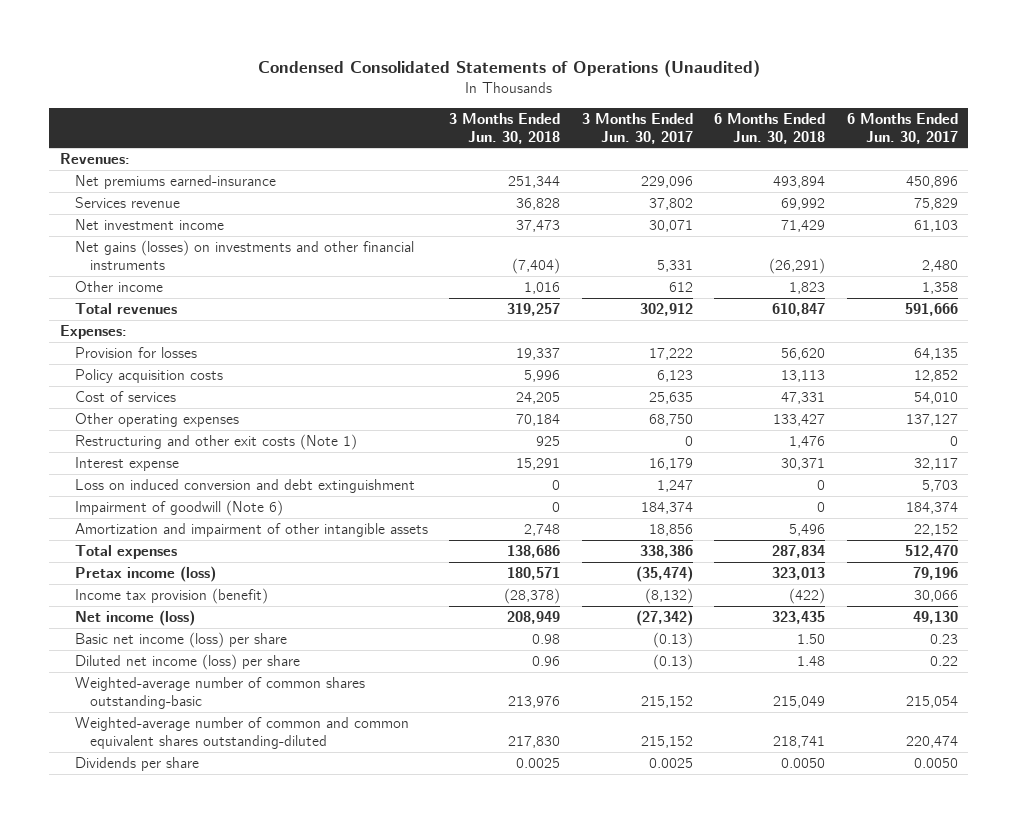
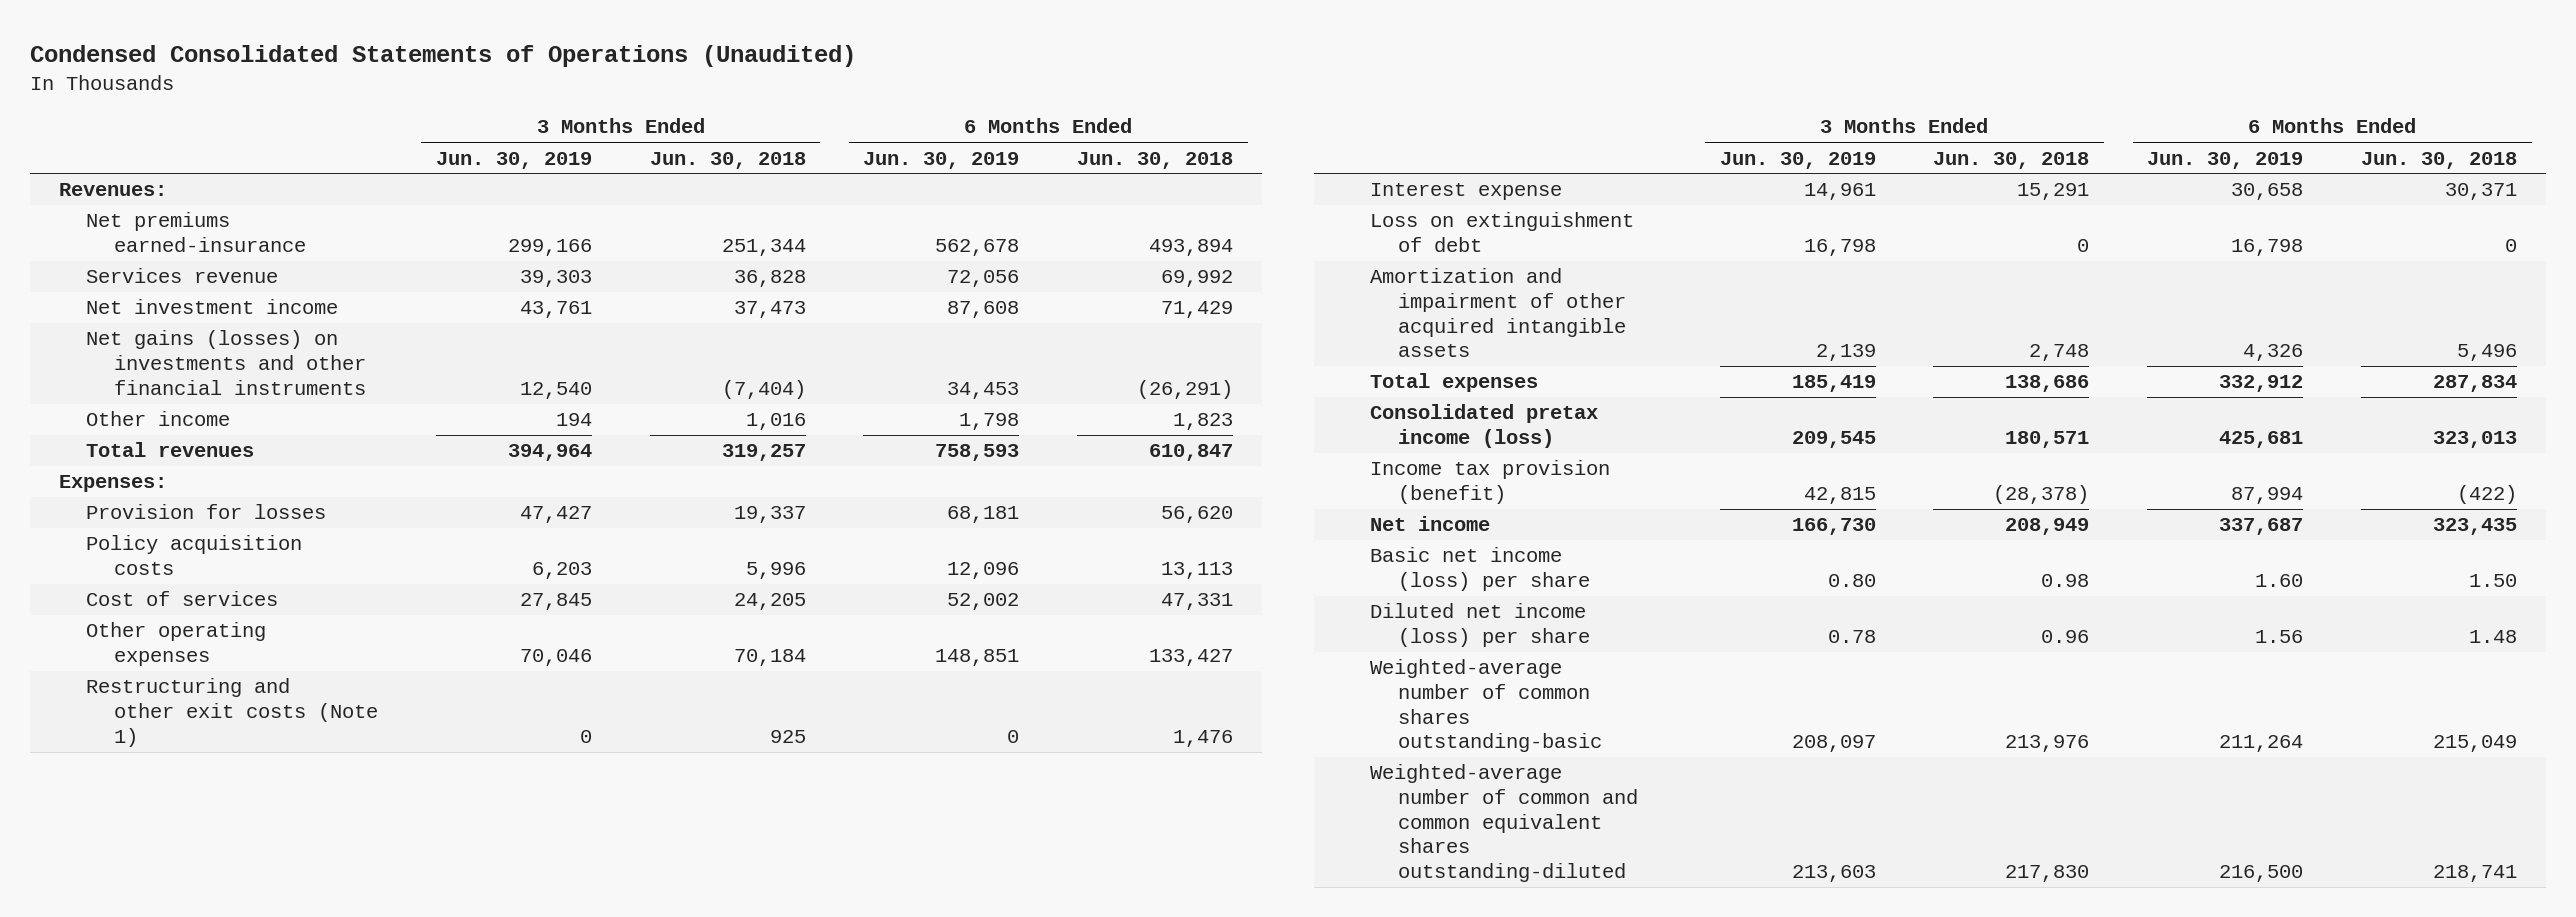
[581,112,693,144] 3 Months Ended Jun. 30, 2017 -> none
[846,112,958,144] 6 Months Ended Jun. 30, 2017 -> none
none -> [435,151,592,169] Jun. 30, 2019
none -> [863,151,1020,169] Jun. 30, 2019
[74,500,283,517] Impairment of goodwill (Note 6) -> none
[74,479,415,494] Loss on induced conversion and debt extinguishment -> [1370,212,1635,253] Loss on extinguishment of debt
[74,523,428,538] Amortization and impairment of other intangible assets -> [1370,268,1626,358] Amortization and impairment of other acquired intangible assets
[74,566,216,583] Pretax income (loss) -> [1370,404,1599,449] Consolidated pretax income (loss)
[74,610,195,627] Net income (loss) -> [1370,516,1491,532] Net income
[74,757,199,772] Dividends per share -> none

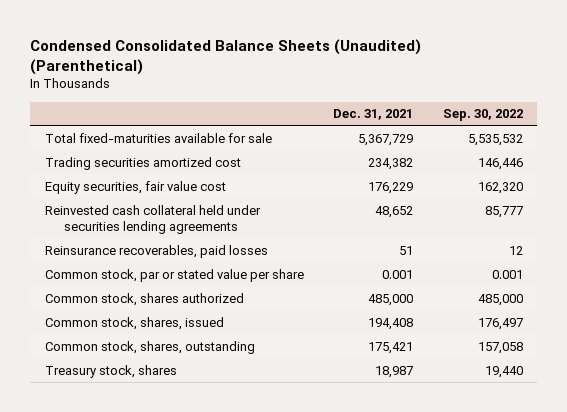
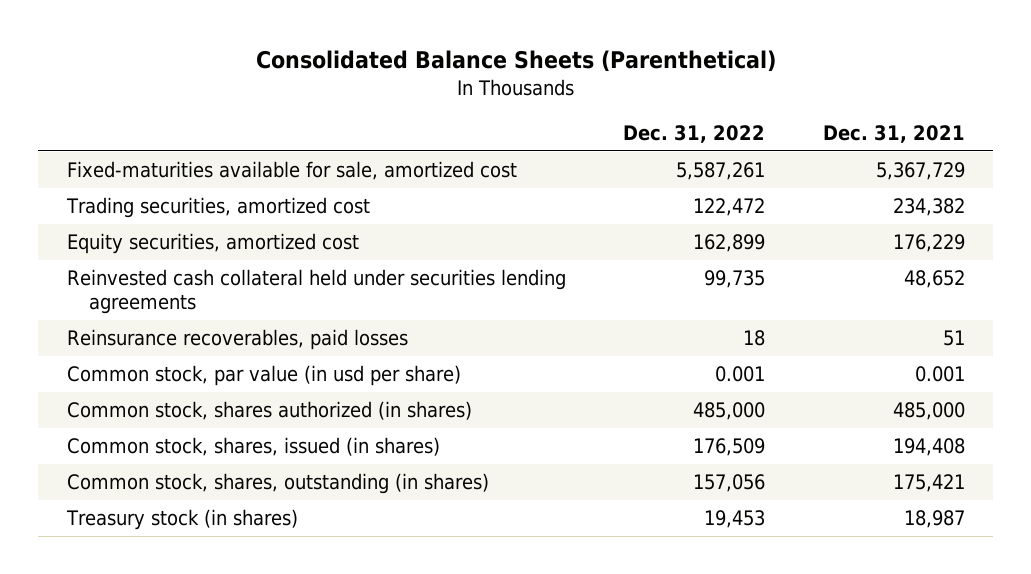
[30,38,422,75] Condensed Consolidated Balance Sheets (Unaudited) (Parenthetical) -> [255,50,776,73] Consolidated Balance Sheets (Parenthetical)
[442,109,523,122] Sep. 30, 2022 -> none
none -> [623,124,766,143] Dec. 31, 2022
[44,132,272,143] Total fixed-maturities available for sale -> [66,161,517,181] Fixed-maturities available for sale, amortized cost
[44,156,241,170] Trading securities amortized cost -> [65,197,370,219] Trading securities, amortized cost
[44,180,226,194] Equity securities, fair value cost -> [66,233,359,255] Equity securities, amortized cost
[44,268,304,282] Common stock, par or stated value per share -> [66,365,461,387] Common stock, par value (in usd per share)
[44,292,244,306] Common stock, shares authorized -> [66,401,472,421] Common stock, shares authorized (in shares)
[44,316,224,330] Common stock, shares, issued -> [66,437,440,457] Common stock, shares, issued (in shares)
[44,340,255,354] Common stock, shares, outstanding -> [66,473,489,495] Common stock, shares, outstanding (in shares)
[44,364,177,378] Treasury stock, shares -> [65,509,298,531] Treasury stock (in shares)

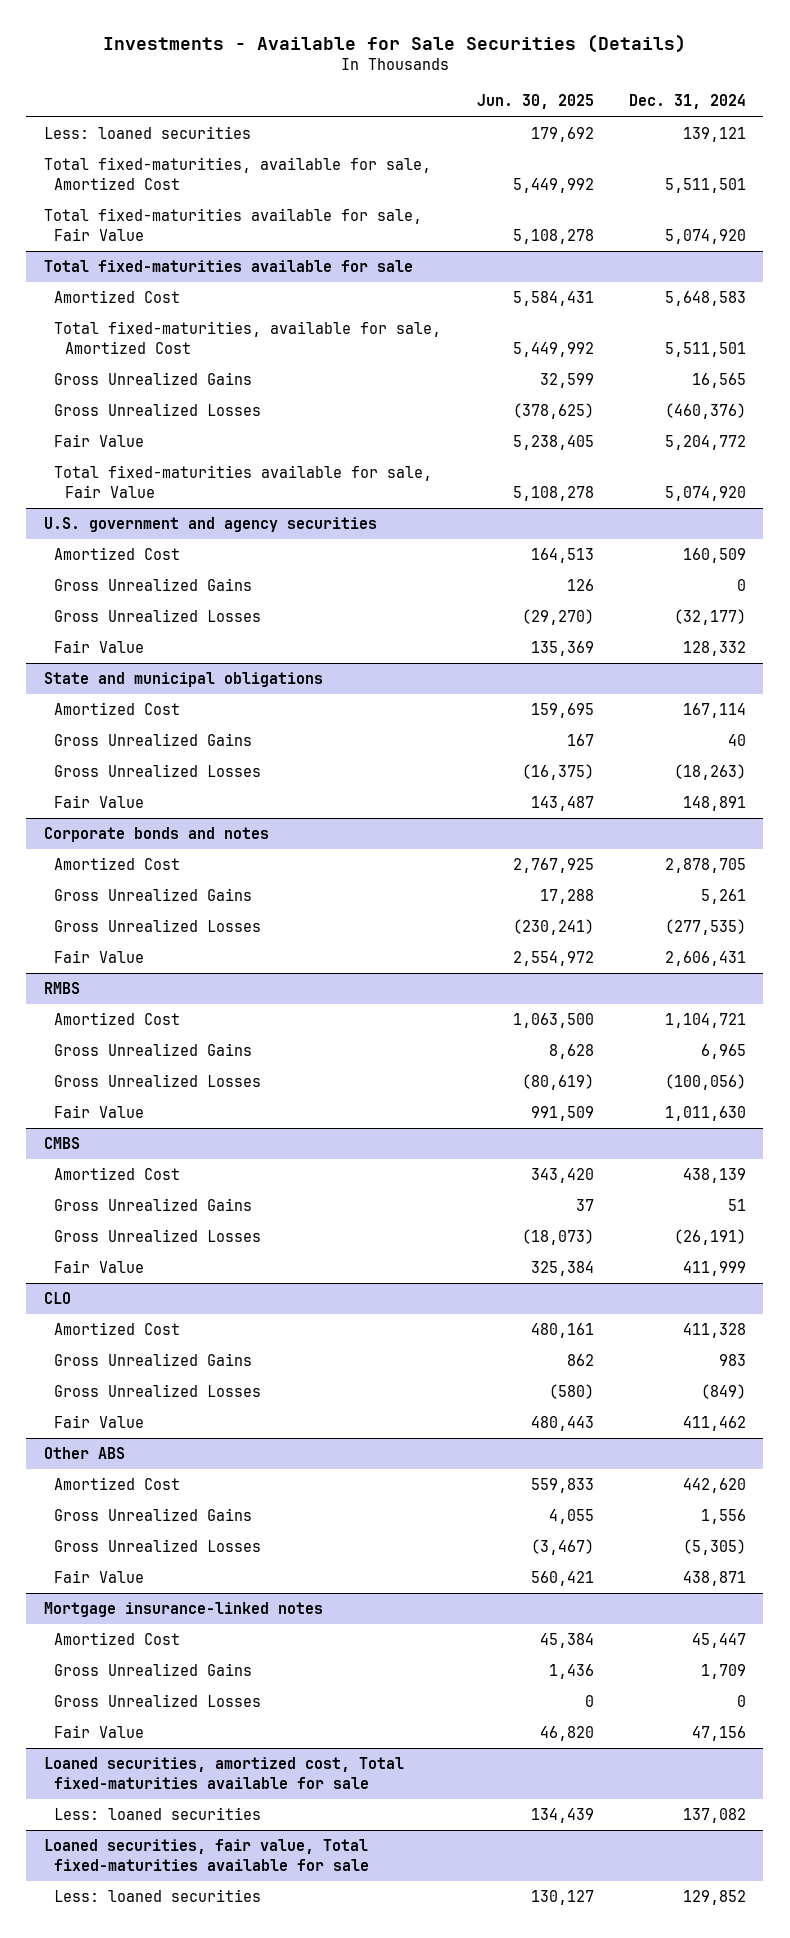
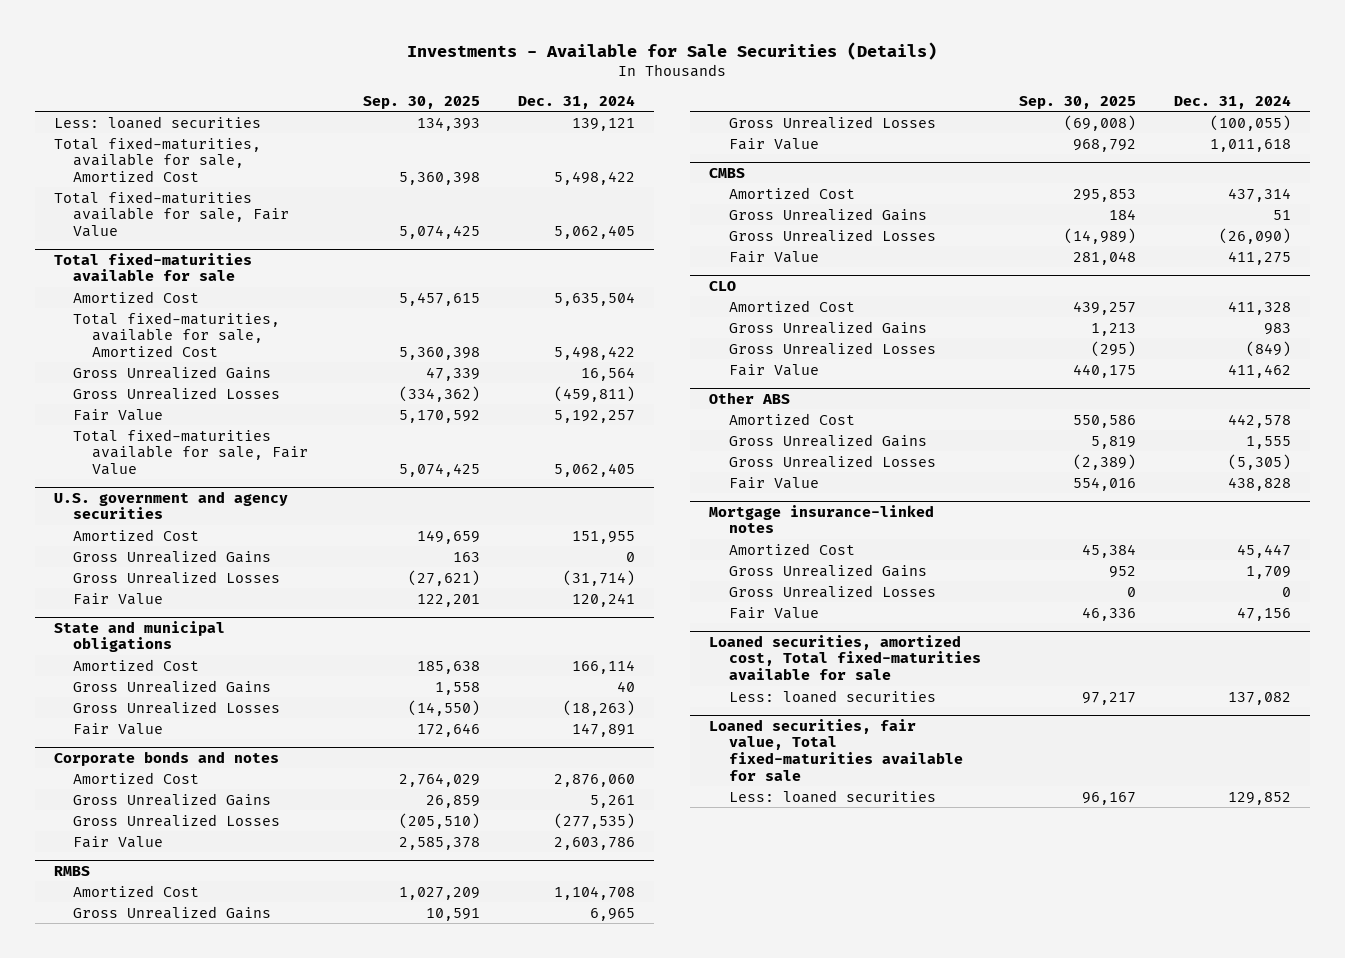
[476,94,594,110] Jun. 30, 2025 -> none
none -> [363,96,481,110] Sep. 30, 2025
[664,177,746,193] 5,511,501 -> [554,170,636,185] 5,498,422
[664,228,746,244] 5,074,920 -> [554,224,636,239] 5,062,405
[664,291,746,307] 5,648,583 -> [554,291,636,306] 5,635,504
[664,341,746,357] 5,511,501 -> [554,345,636,360] 5,498,422
[691,373,746,389] 16,565 -> [581,366,636,381] 16,564
[664,403,746,420] (460,376) -> [554,385,636,402] (459,811)
[664,435,746,451] 5,204,772 -> [554,409,636,423] 5,192,257
[664,485,746,501] 5,074,920 -> [554,462,636,477] 5,062,405
[682,548,746,564] 160,509 -> [572,530,636,544] 151,955
[673,609,746,626] (32,177) -> [563,569,636,586] (31,714)
[682,641,746,657] 128,332 -> [572,592,636,607] 120,241
[682,703,746,719] 167,114 -> [572,659,636,674] 166,114
[682,796,746,812] 148,891 -> [572,722,636,737] 147,891
[664,858,746,874] 2,878,705 -> [554,773,636,787] 2,876,060
[664,951,746,967] 2,606,431 -> [554,836,636,850] 2,603,786
[664,1013,746,1029] 1,104,721 -> [554,885,636,900] 1,104,708
[664,1074,746,1091] (100,056) -> [1210,114,1292,131] (100,055)
[664,1106,746,1122] 1,011,630 -> [1210,138,1292,152] 1,011,618
[682,1168,746,1184] 438,139 -> [1228,187,1292,202] 437,314
[673,1229,746,1246] (26,191) -> [1219,227,1292,244] (26,090)
[682,1261,746,1277] 411,999 -> [1228,250,1292,265] 411,275
[682,1478,746,1494] 442,620 -> [1228,413,1292,428] 442,578
[700,1509,746,1525] 1,556 -> [1246,435,1292,449] 1,555
[682,1571,746,1587] 438,871 -> [1228,476,1292,491] 438,828

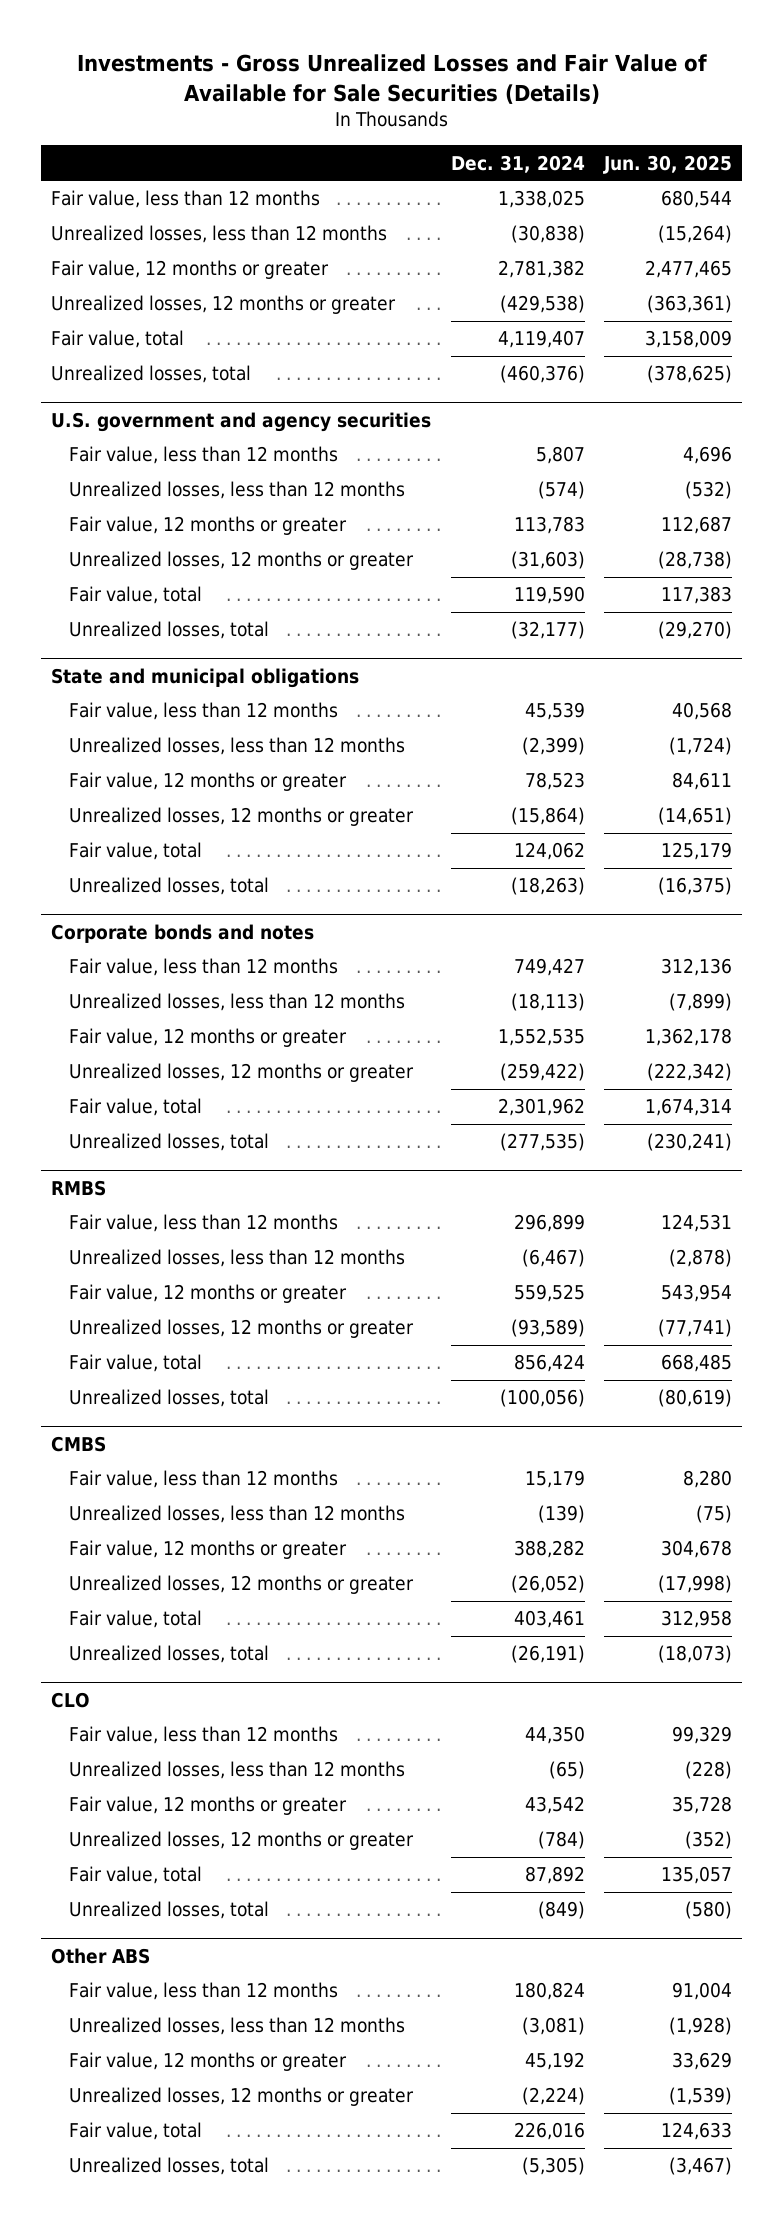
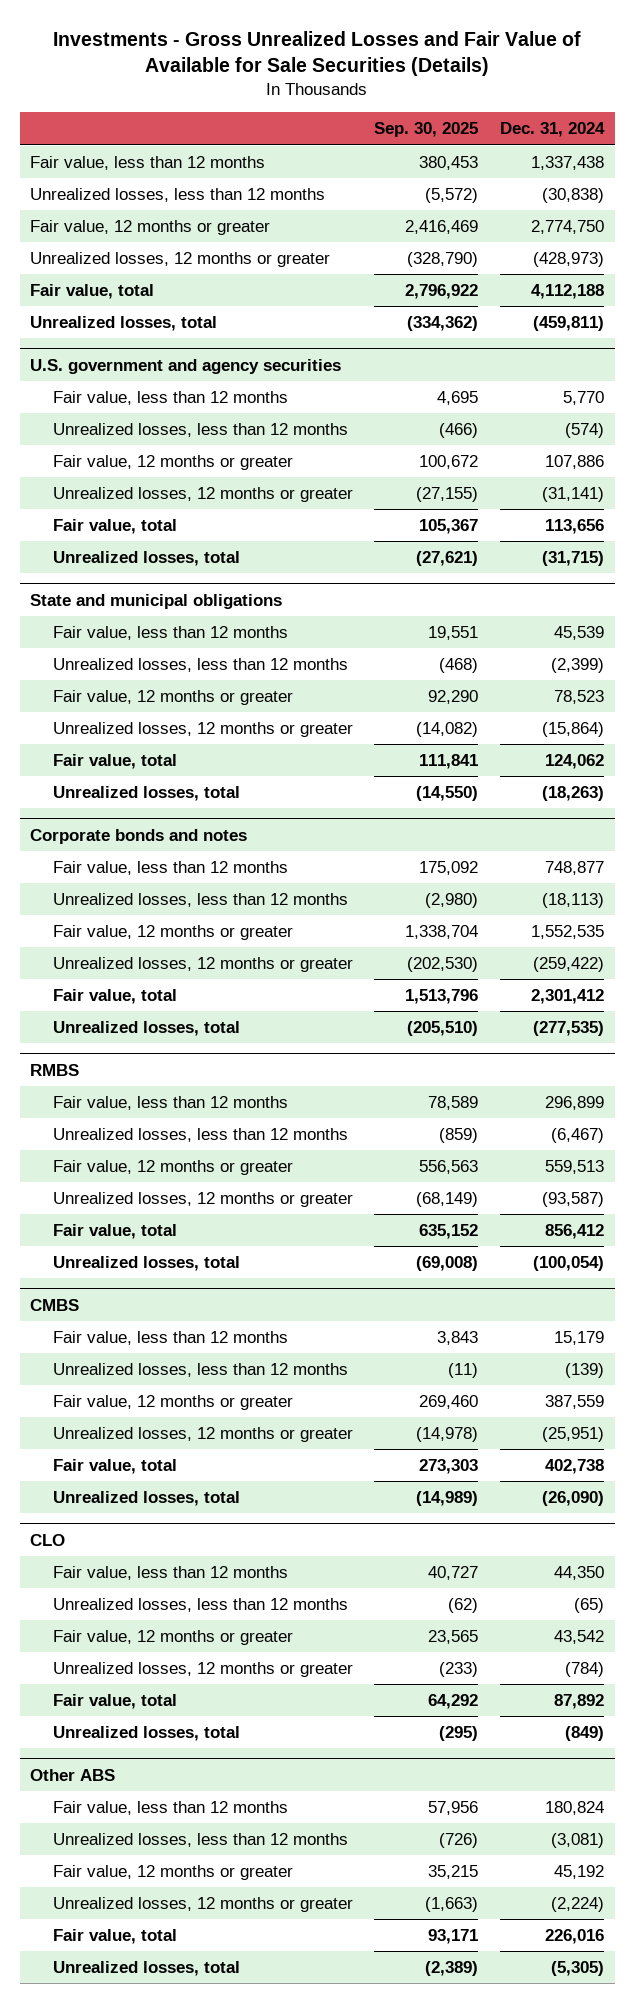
[603,154,733,174] Jun. 30, 2025 -> none
none -> [374,122,479,138] Sep. 30, 2025
[497,190,585,209] 1,338,025 -> [531,156,605,171] 1,337,438
[497,260,585,279] 2,781,382 -> [531,220,605,235] 2,774,750
[499,295,585,314] (429,538) -> [533,252,605,268] (428,973)
[497,330,585,349] 4,119,407 -> [531,284,605,300] 4,112,188
[499,365,585,384] (460,376) -> [533,316,605,332] (459,811)
[535,446,585,465] 5,807 -> [563,391,605,406] 5,770
[513,516,585,535] 113,783 -> [545,455,605,470] 107,886
[510,551,585,570] (31,603) -> [542,487,605,503] (31,141)
[513,586,585,605] 119,590 -> [545,519,605,535] 113,656
[510,621,585,640] (32,177) -> [542,551,605,567] (31,715)
[513,958,585,977] 749,427 -> [545,861,605,876] 748,877
[497,1098,585,1117] 2,301,962 -> [531,989,605,1005] 2,301,412
[513,1284,585,1303] 559,525 -> [545,1160,605,1175] 559,513
[510,1319,585,1338] (93,589) -> [542,1192,605,1208] (93,587)
[513,1354,585,1373] 856,424 -> [545,1224,605,1240] 856,412
[499,1389,585,1408] (100,056) -> [533,1256,605,1272] (100,054)
[513,1540,585,1559] 388,282 -> [545,1395,605,1410] 387,559
[510,1575,585,1594] (26,052) -> [542,1427,605,1443] (25,951)
[513,1610,585,1629] 403,461 -> [545,1459,605,1475] 402,738
[510,1645,585,1664] (26,191) -> [542,1491,605,1507] (26,090)

